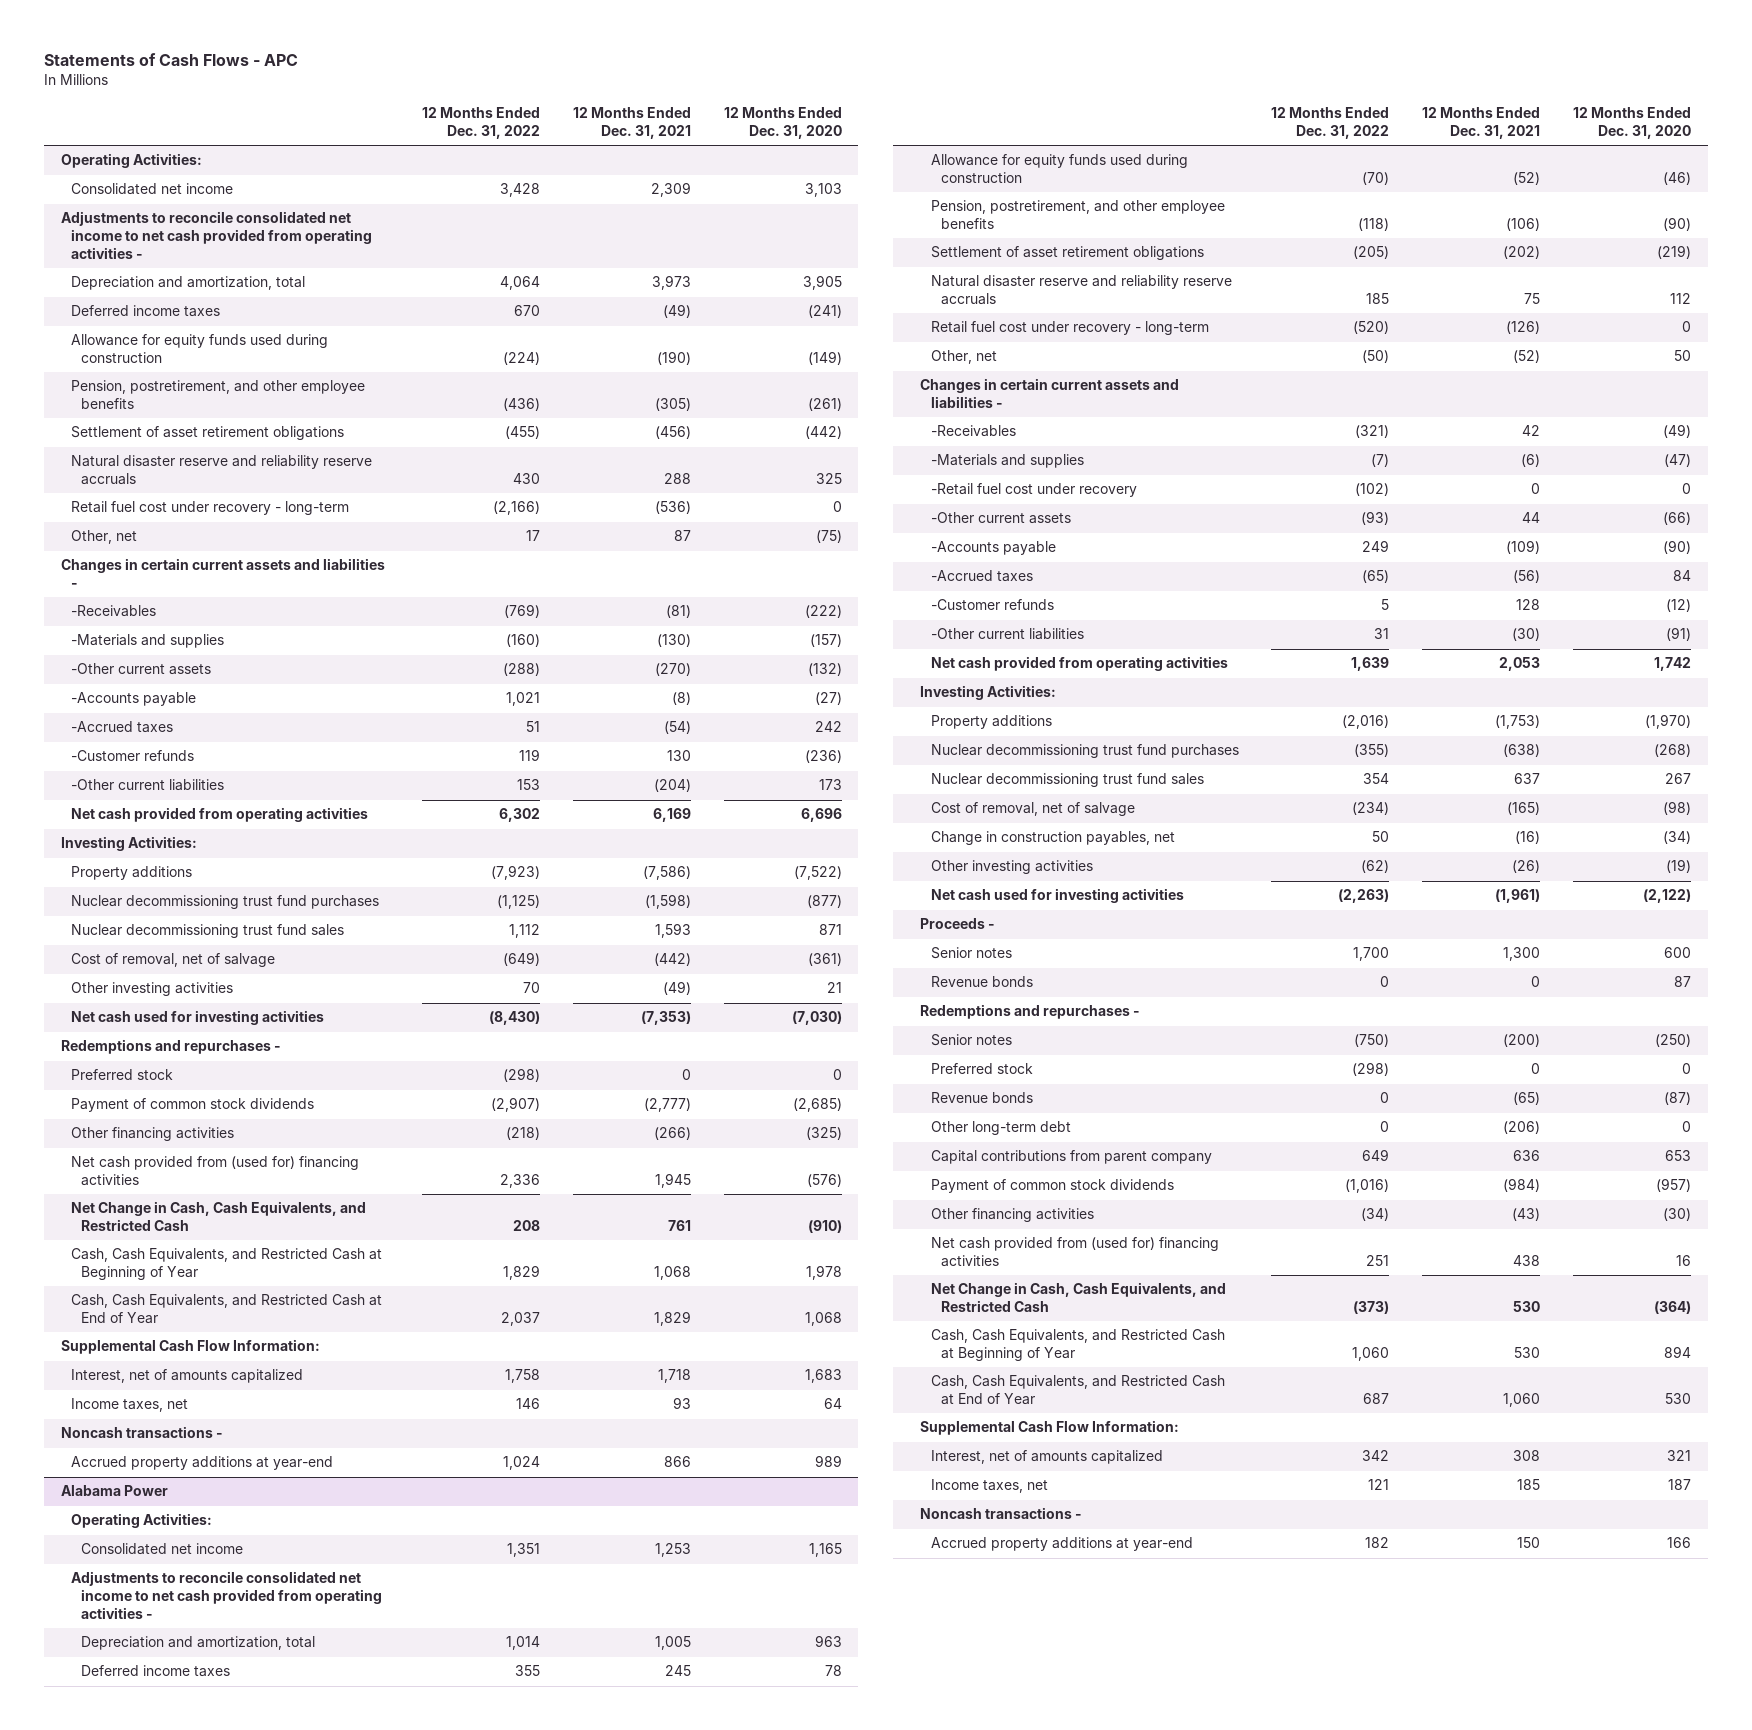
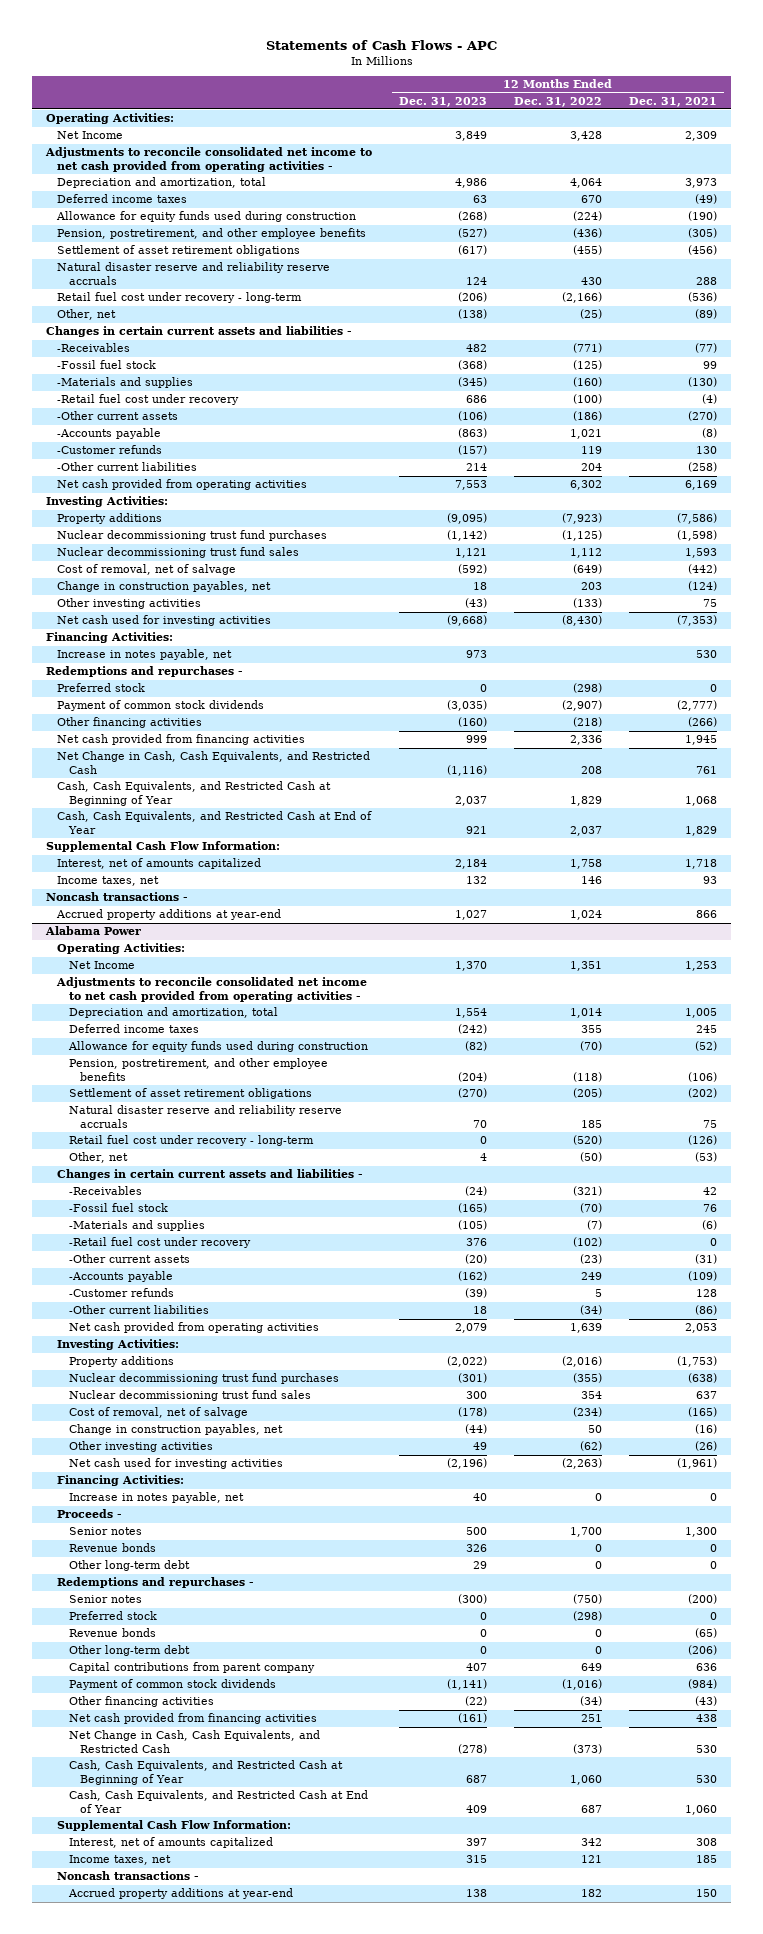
[723,107,842,140] 12 Months Ended Dec. 31, 2020 -> none
none -> [399,96,488,107] Dec. 31, 2023
[70,183,233,196] Consolidated net income -> [57,131,124,140] Net Income
[526,530,541,542] 17 -> [580,309,603,320] (25)
[674,530,692,542] 87 -> [695,309,718,320] (89)
[504,604,541,619] (769) -> [573,343,603,354] (771)
[666,605,692,619] (81) -> [695,343,718,354] (77)
none -> [57,360,157,370] -Fossil fuel stock
none -> [57,394,240,406] -Retail fuel cost under recovery
[503,663,541,677] (288) -> [573,411,603,422] (186)
[70,721,173,734] -Accrued taxes -> none
[517,779,541,791] 153 -> [581,463,603,472] 204
[654,779,692,793] (204) -> [688,462,718,473] (258)
none -> [57,581,272,593] Change in construction payables, net
[523,982,541,994] 70 -> [573,598,603,609] (133)
[663,981,692,996] (49) -> [703,599,718,608] 75
none -> [46,632,174,644] Financing Activities:
none -> [57,649,233,661] Increase in notes payable, net
[70,1156,359,1187] Net cash provided from (used for) financing activities -> [57,734,306,746] Net cash provided from financing activities
[81,1543,244,1556] Consolidated net income -> [68,961,135,970] Net Income
[1513,350,1541,364] (52) -> [695,1152,718,1163] (53)
none -> [68,1203,168,1213] -Fossil fuel stock
[1361,511,1390,526] (93) -> [580,1254,603,1265] (23)
[1522,512,1541,524] 44 -> [695,1254,718,1265] (31)
[930,570,1033,583] -Accrued taxes -> none
[1374,628,1390,640] 31 -> [580,1305,603,1316] (34)
[1512,628,1541,642] (30) -> [695,1305,718,1316] (86)
none -> [57,1475,185,1487] Financing Activities:
none -> [68,1492,244,1504] Increase in notes payable, net
none -> [68,1560,190,1572] Other long-term debt
[930,1237,1219,1268] Net cash provided from (used for) financing activities -> [68,1713,317,1725] Net cash provided from financing activities

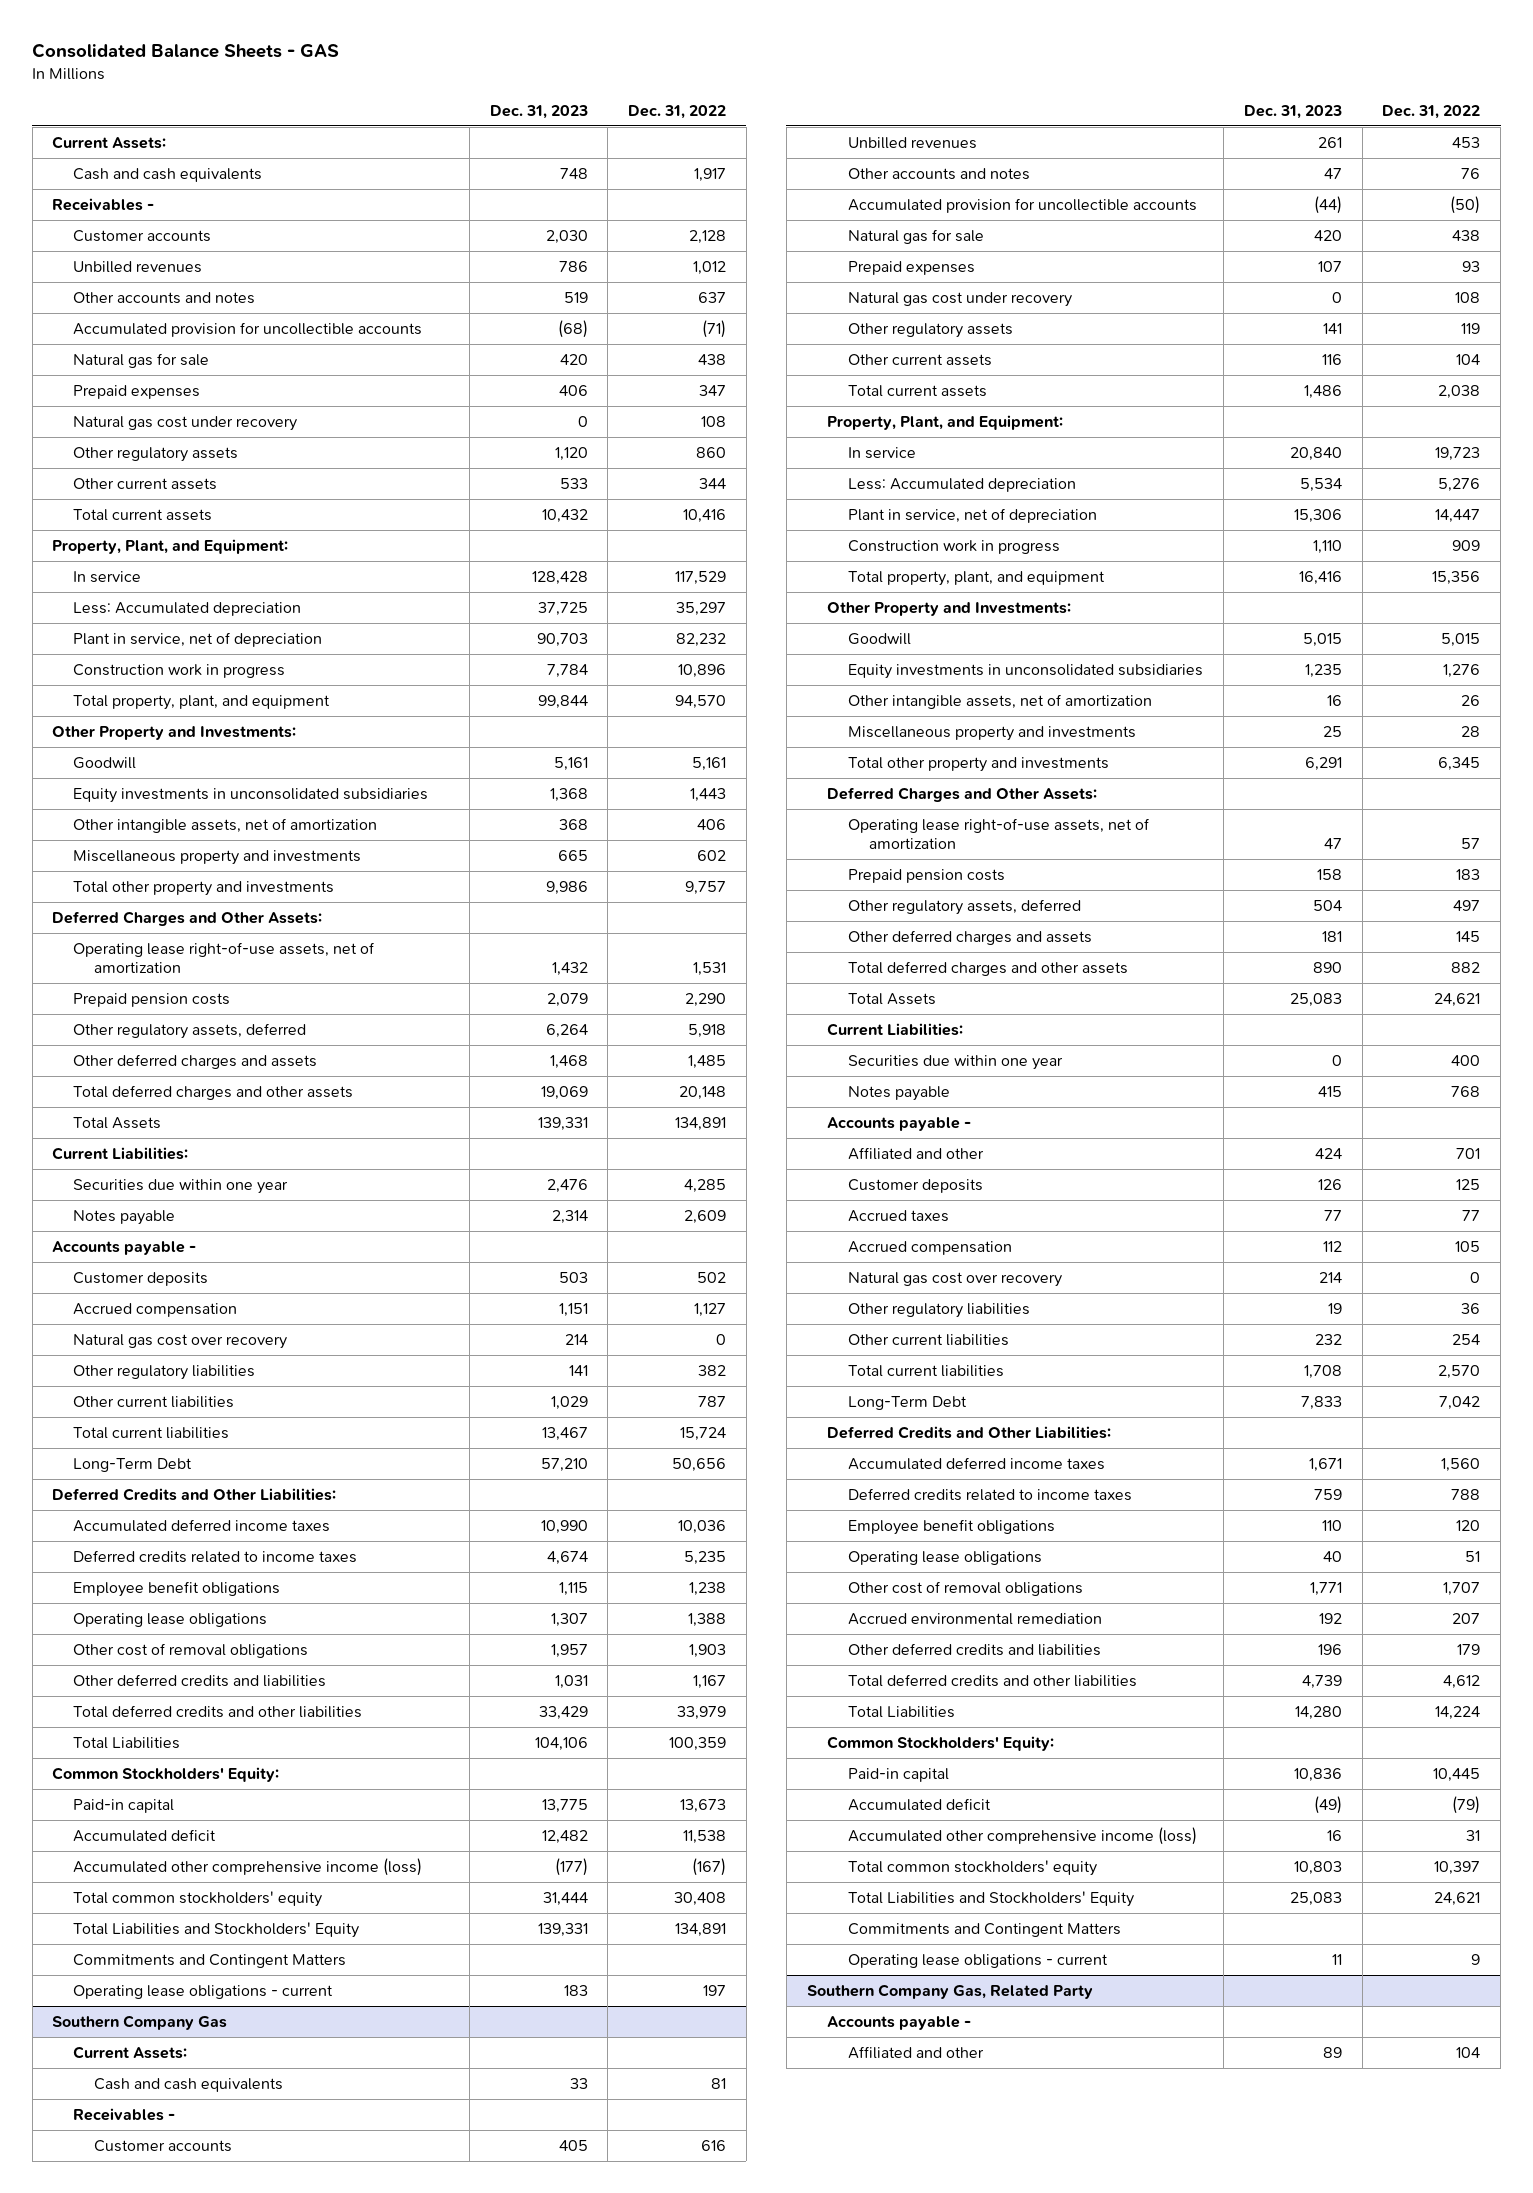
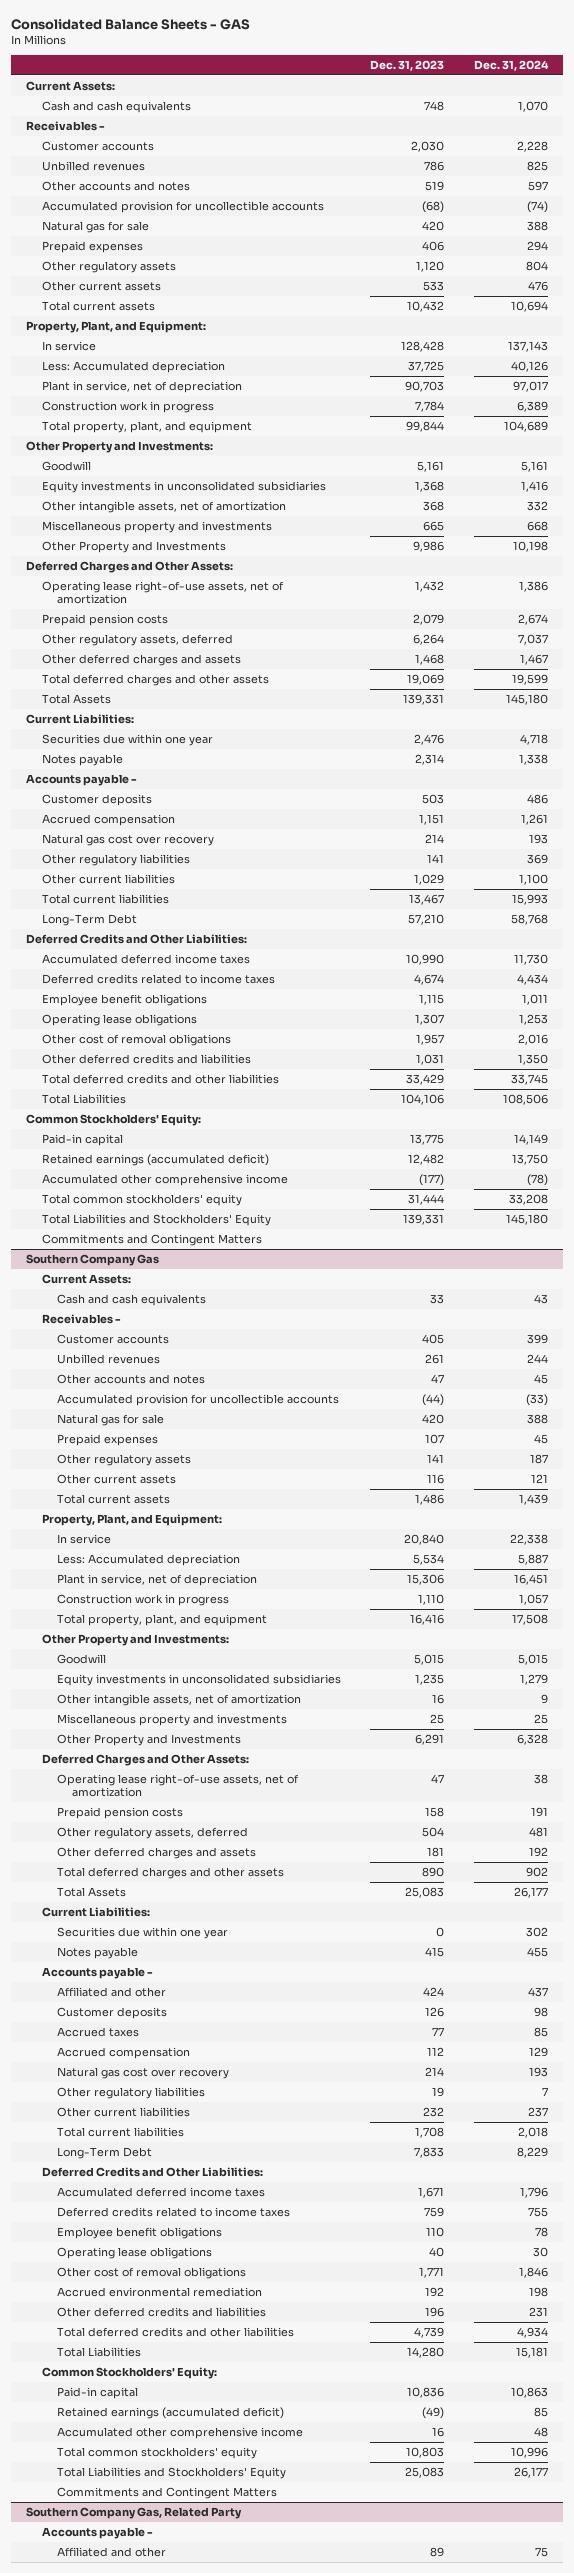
[628,104,727,119] Dec. 31, 2022 -> none
none -> [473,59,549,71] Dec. 31, 2024
[73,415,298,431] Natural gas cost under recovery -> none
[73,880,335,896] Total other property and investments -> [41,540,226,553] Other Property and Investments
[73,1828,217,1842] Accumulated deficit -> [41,1153,269,1166] Retained earnings (accumulated deficit)
[73,1857,423,1876] Accumulated other comprehensive income (loss) -> [41,1173,288,1186] Accumulated other comprehensive income
[73,1984,334,1999] Operating lease obligations - current -> none
[848,291,1073,307] Natural gas cost under recovery -> none
[848,756,1110,772] Total other property and investments -> [56,1733,241,1746] Other Property and Investments
[848,1797,992,1811] Accumulated deficit -> [56,2406,284,2419] Retained earnings (accumulated deficit)
[848,1826,1198,1845] Accumulated other comprehensive income (loss) -> [56,2426,303,2439] Accumulated other comprehensive income
[848,1953,1109,1968] Operating lease obligations - current -> none

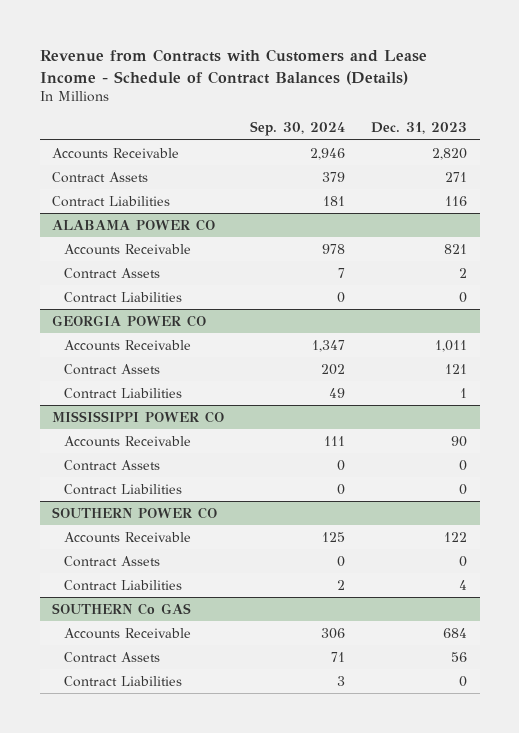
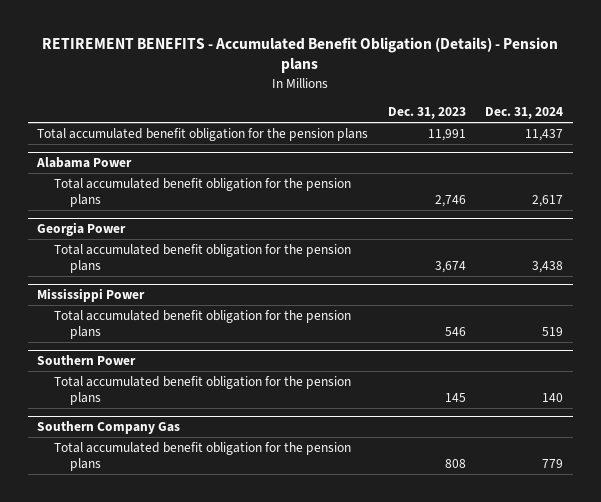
[39,49,427,85] Revenue from Contracts with Customers and Lease Income - Schedule of Contract Balances (Details) -> [42,36,559,74] RETIREMENT BENEFITS - Accumulated Benefit Obligation (Details) - Pension plans
[250,121,346,137] Sep. 30, 2024 -> none
none -> [485,107,564,120] Dec. 31, 2024
[52,147,180,159] Accounts Receivable -> none
[52,171,149,183] Contract Assets -> none
[52,195,171,207] Contract Liabilities -> none
[64,243,192,255] Accounts Receivable -> none
[64,267,161,279] Contract Assets -> none
[64,291,183,303] Contract Liabilities -> none
[64,339,192,351] Accounts Receivable -> none
[64,363,161,375] Contract Assets -> none
[64,387,183,399] Contract Liabilities -> none
[64,435,192,447] Accounts Receivable -> none
[64,459,161,471] Contract Assets -> none
[64,483,183,495] Contract Liabilities -> none
[64,531,192,543] Accounts Receivable -> none
[64,555,161,567] Contract Assets -> none
[64,579,183,591] Contract Liabilities -> none
[64,627,192,639] Accounts Receivable -> none
[64,651,161,663] Contract Assets -> none
[64,675,183,687] Contract Liabilities -> none
none -> [37,127,369,141] Total accumulated benefit obligation for the pension plans
[52,218,216,231] ALABAMA POWER CO -> [36,157,133,169] Alabama Power
none -> [53,177,351,208] Total accumulated benefit obligation for the pension plans
[52,314,207,327] GEORGIA POWER CO -> [37,222,127,237] Georgia Power
none -> [53,243,351,274] Total accumulated benefit obligation for the pension plans
[52,410,225,423] MISSISSIPPI POWER CO -> [37,288,146,303] Mississippi Power
none -> [53,309,351,340] Total accumulated benefit obligation for the pension plans
[52,506,218,519] SOUTHERN POWER CO -> [37,355,137,366] Southern Power
none -> [53,375,351,406] Total accumulated benefit obligation for the pension plans
[52,602,192,615] SOUTHERN Co GAS -> [37,421,181,435] Southern Company Gas
none -> [53,441,351,472] Total accumulated benefit obligation for the pension plans

